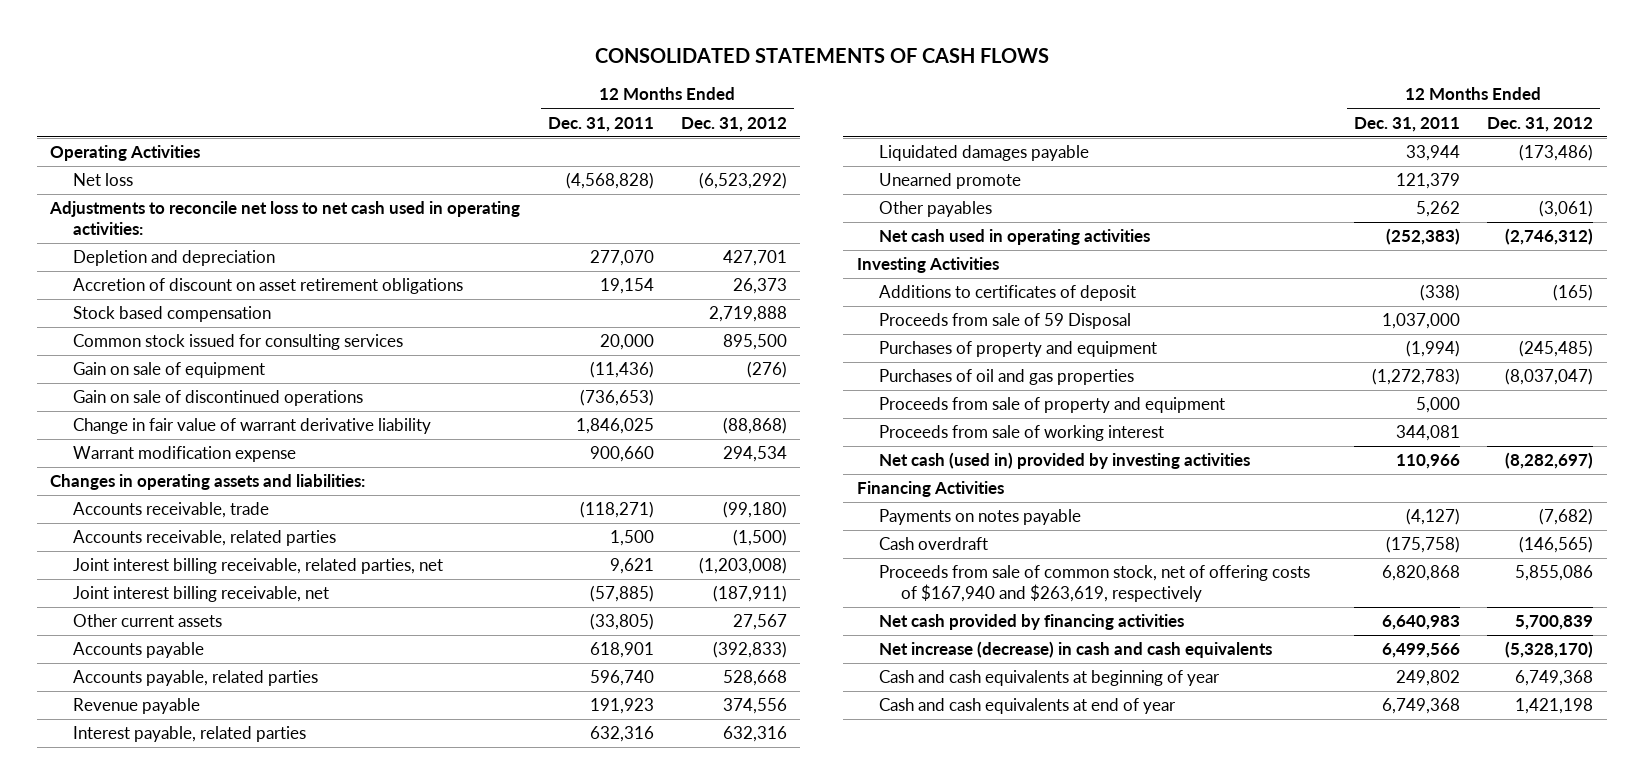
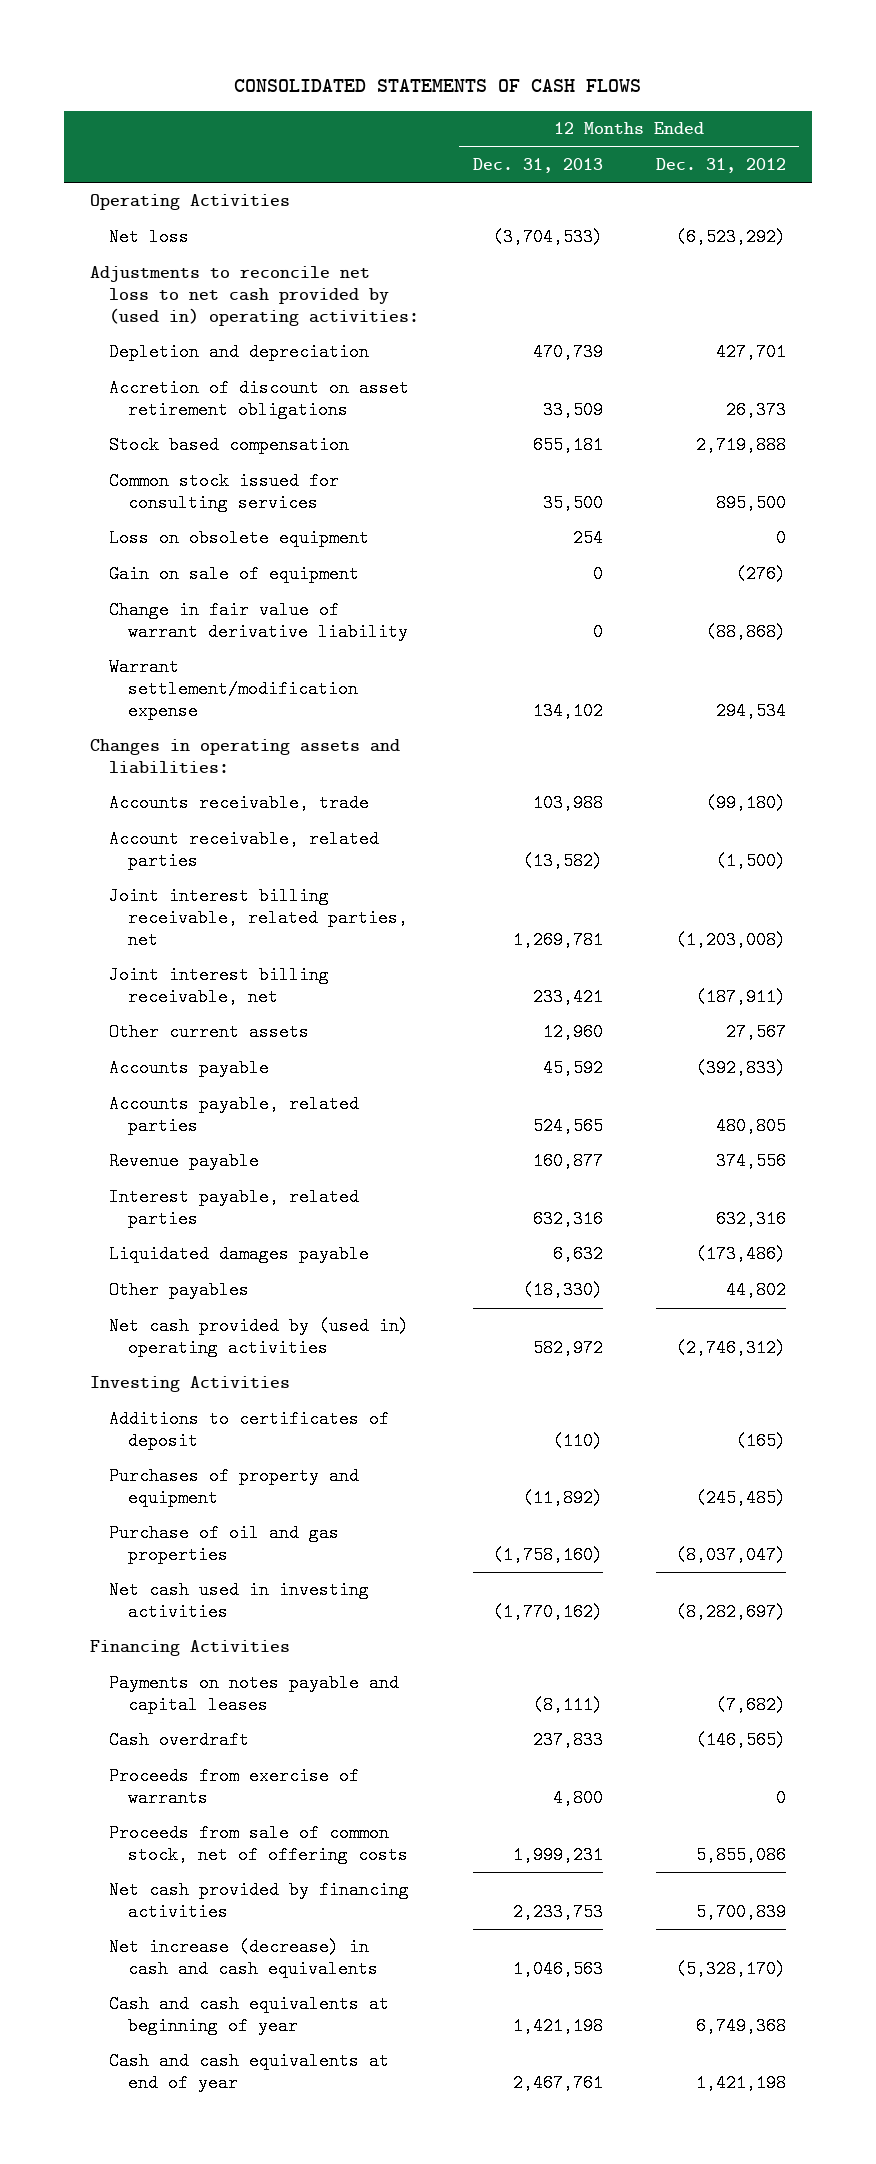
[547,116,654,132] Dec. 31, 2011 -> none
none -> [472,157,603,173] Dec. 31, 2013
[49,201,521,235] Adjustments to reconcile net loss to net cash used in operating activities: -> [90,266,420,326] Adjustments to reconcile net loss to net cash provided by (used in) operating activities:
none -> [109,529,370,548] Loss on obsolete equipment
[72,390,363,407] Gain on sale of discontinued operations -> none
[72,446,296,463] Warrant modification expense -> [109,658,358,720] Warrant settlement/modification expense
[72,530,336,547] Accounts receivable, related parties -> [109,830,380,871] Account receivable, related parties
[722,670,787,687] 528,668 -> [715,1117,786,1136] 480,805
[878,173,1021,190] Unearned promote -> none
[1539,200,1594,218] (3,061) -> [725,1281,786,1300] 44,802
[878,229,1150,246] Net cash used in operating activities -> [109,1317,410,1358] Net cash provided by (used in) operating activities
[878,313,1131,330] Proceeds from sale of 59 Disposal -> none
[878,397,1225,414] Proceeds from sale of property and equipment -> none
[878,425,1164,442] Proceeds from sale of working interest -> none
[878,369,1134,386] Purchases of oil and gas properties -> [109,1524,340,1565] Purchase of oil and gas properties
[878,452,1250,470] Net cash (used in) provided by investing activities -> [109,1581,370,1622] Net cash used in investing activities
[878,509,1081,526] Payments on notes payable -> [109,1674,400,1715] Payments on notes payable and capital leases
none -> [109,1767,360,1808] Proceeds from exercise of warrants
[878,565,1310,602] Proceeds from sale of common stock, net of offering costs of $167,940 and $263,619, respectively -> [109,1824,408,1865] Proceeds from sale of common stock, net of offering costs

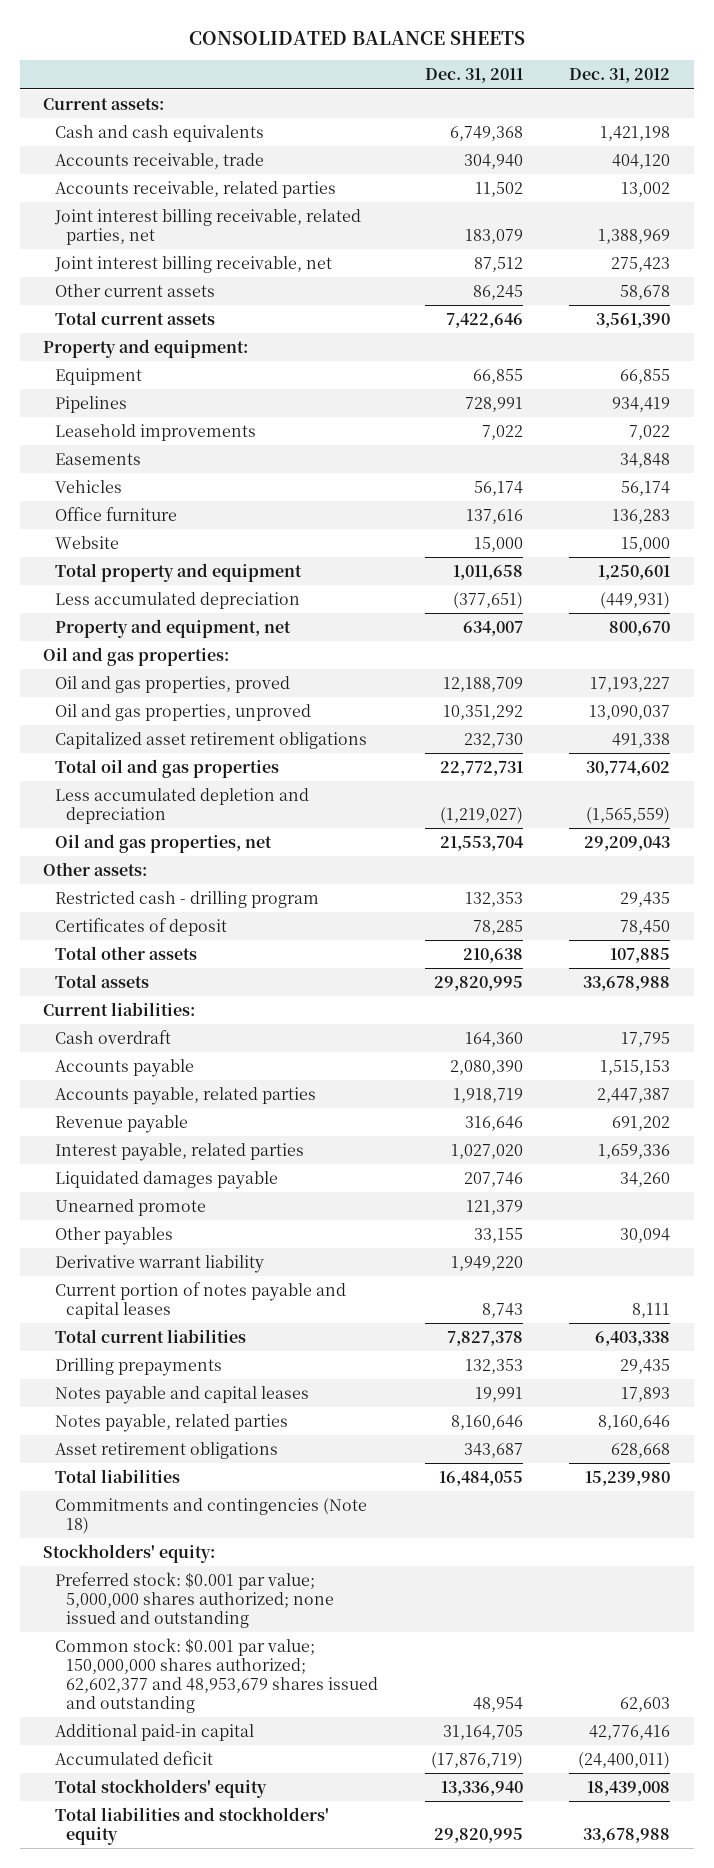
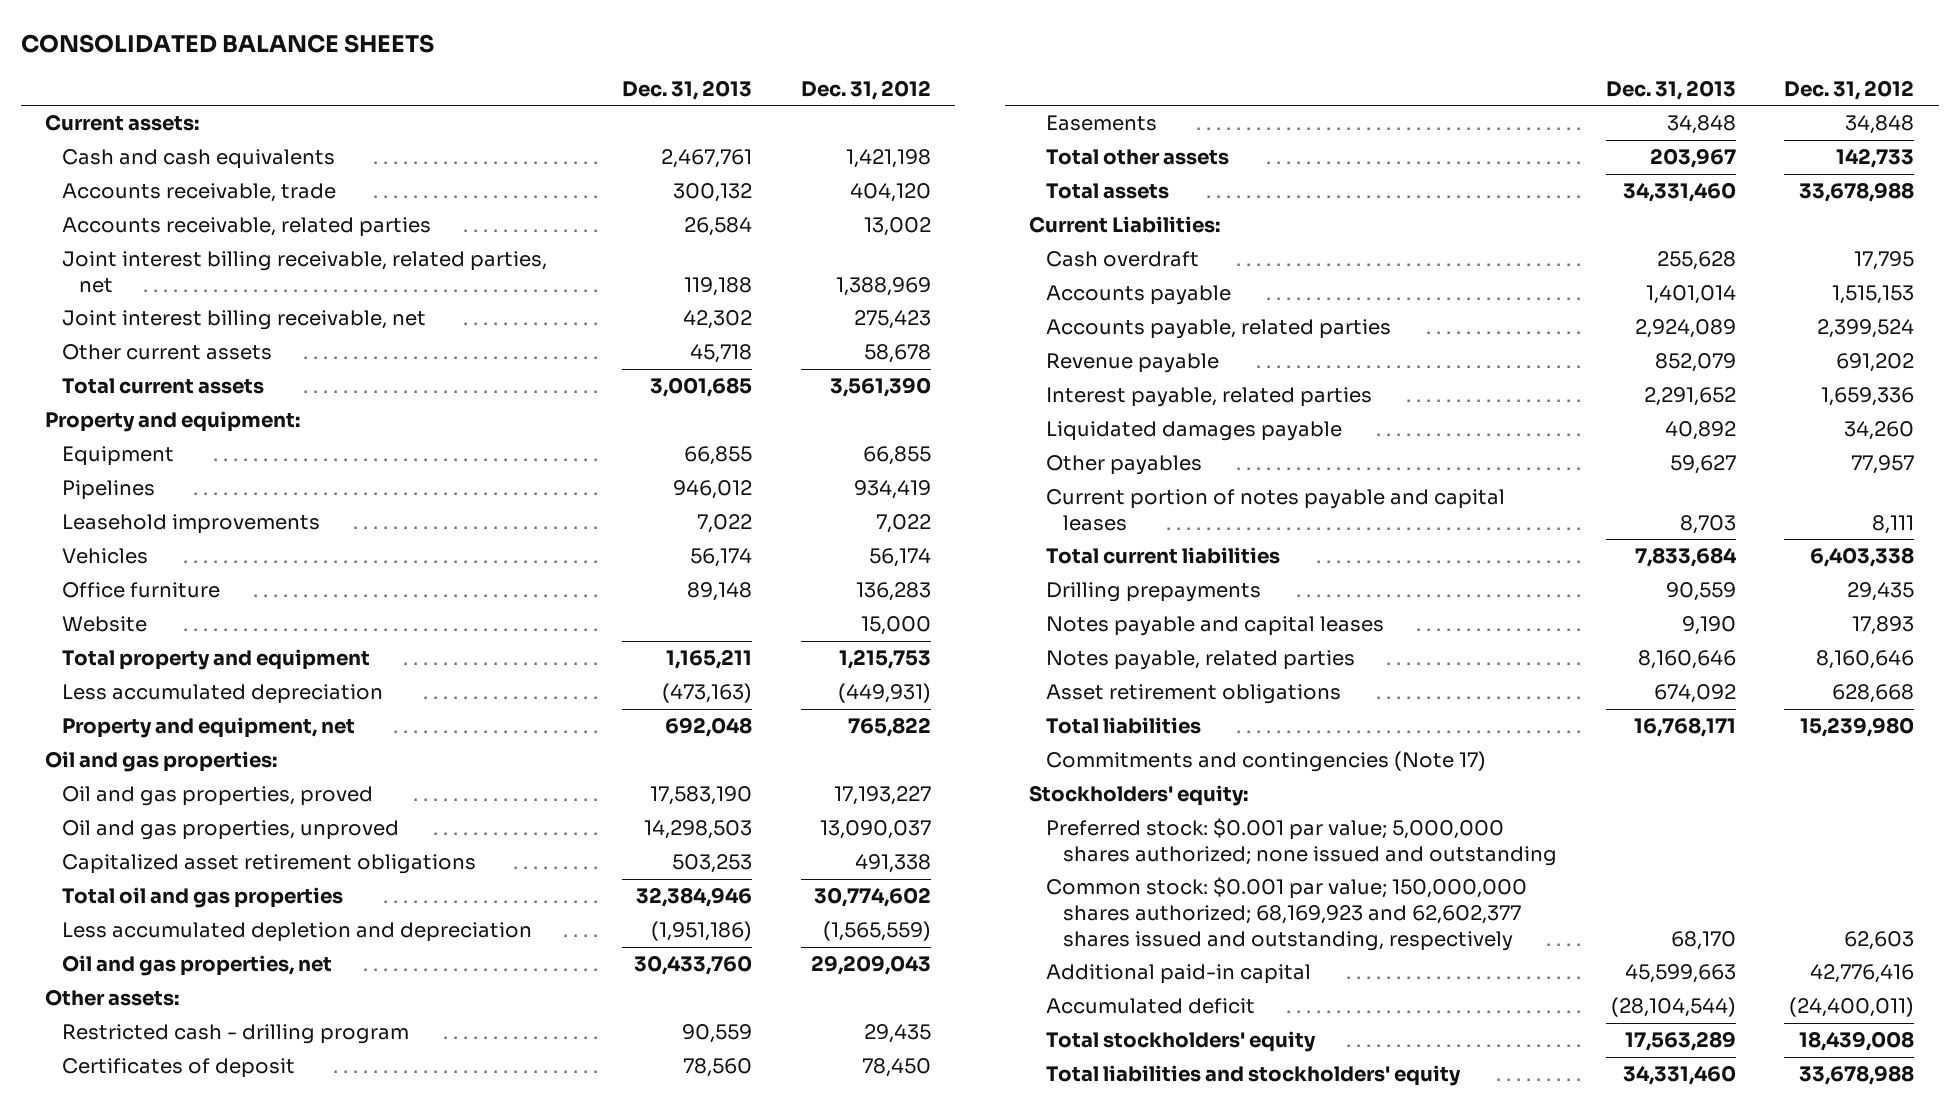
[424,68,523,84] Dec. 31, 2011 -> none
none -> [621,79,752,100] Dec. 31, 2013
[598,564,671,580] 1,250,601 -> [838,649,931,670] 1,215,753
[609,620,671,636] 800,670 -> [847,717,931,738] 765,822
[54,452,141,465] Easements -> [1046,115,1158,132] Easements
[610,947,671,963] 107,885 -> [1836,148,1915,169] 142,733
[43,1001,196,1016] Current liabilities: -> [1029,216,1221,234] Current Liabilities:
[597,1087,671,1103] 2,447,387 -> [1817,319,1915,339] 2,399,524
[54,1198,206,1216] Unearned promote -> none
[54,1254,264,1273] Derivative warrant liability -> none
[620,1227,671,1243] 30,094 -> [1851,455,1915,475] 77,957
[54,1497,367,1534] Commitments and contingencies (Note 18) -> [1046,751,1487,773] Commitments and contingencies (Note 17)
[54,1637,379,1714] Common stock: $0.001 par value; 150,000,000 shares authorized; 62,602,377 and 48,953,679 shares issued and outstanding -> [1046,877,1528,951] Common stock: $0.001 par value; 150,000,000 shares authorized; 68,169,923 and 62,602,377 shares issued and outstanding, respectively

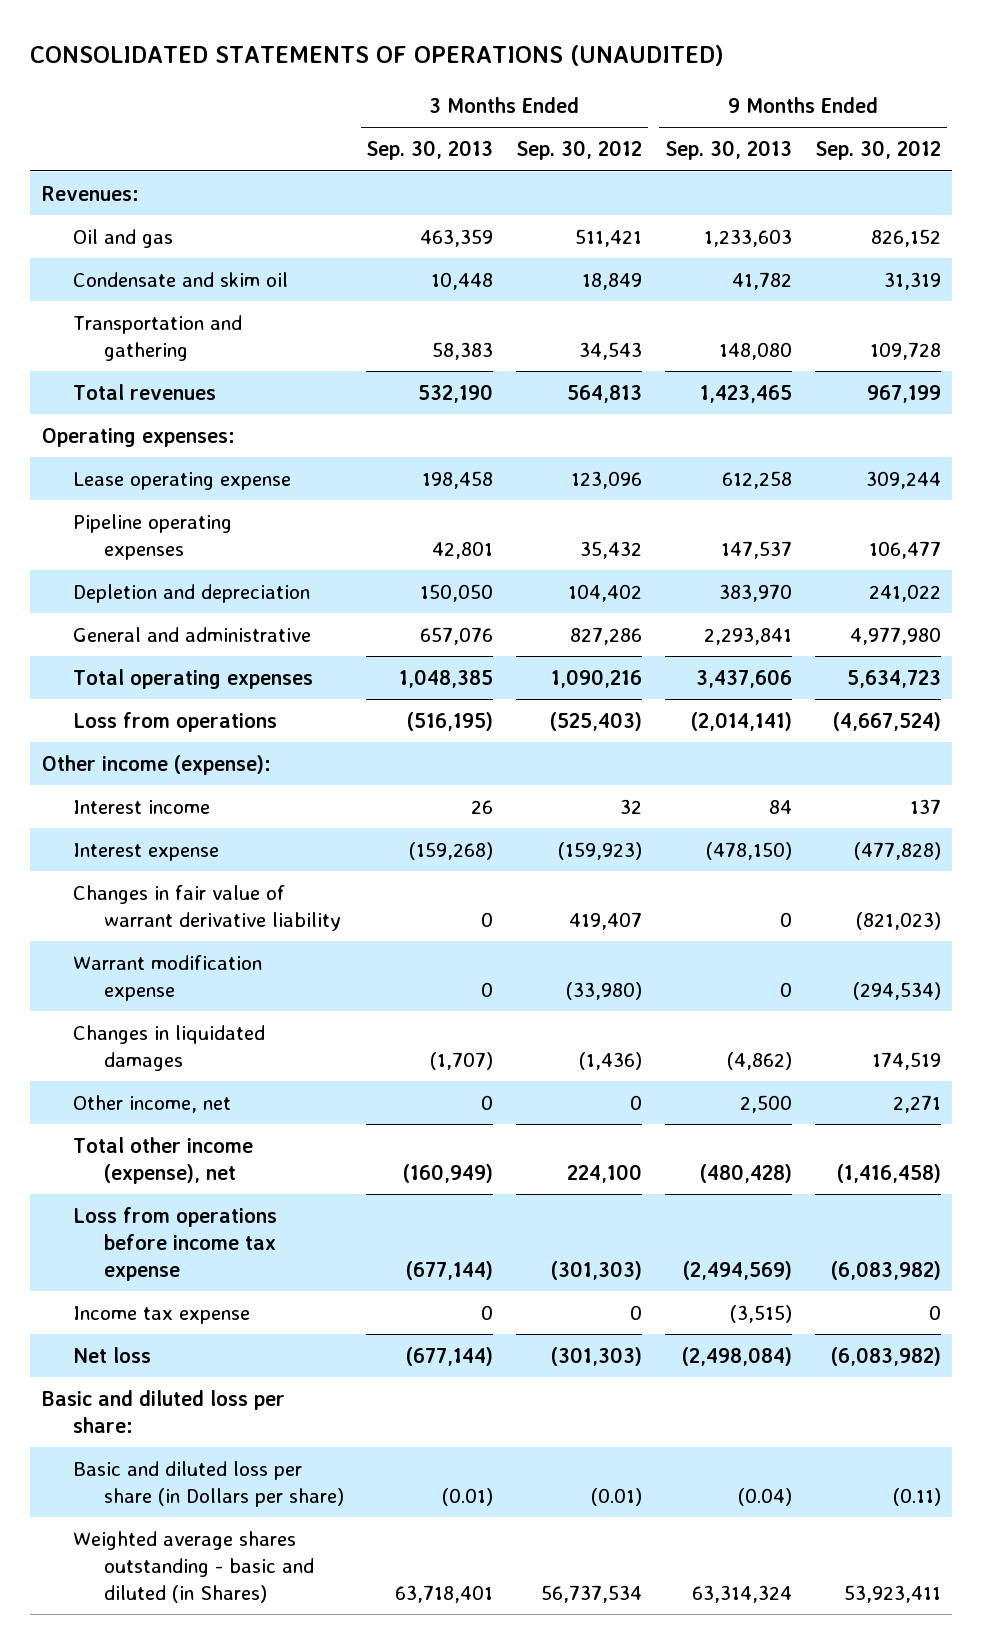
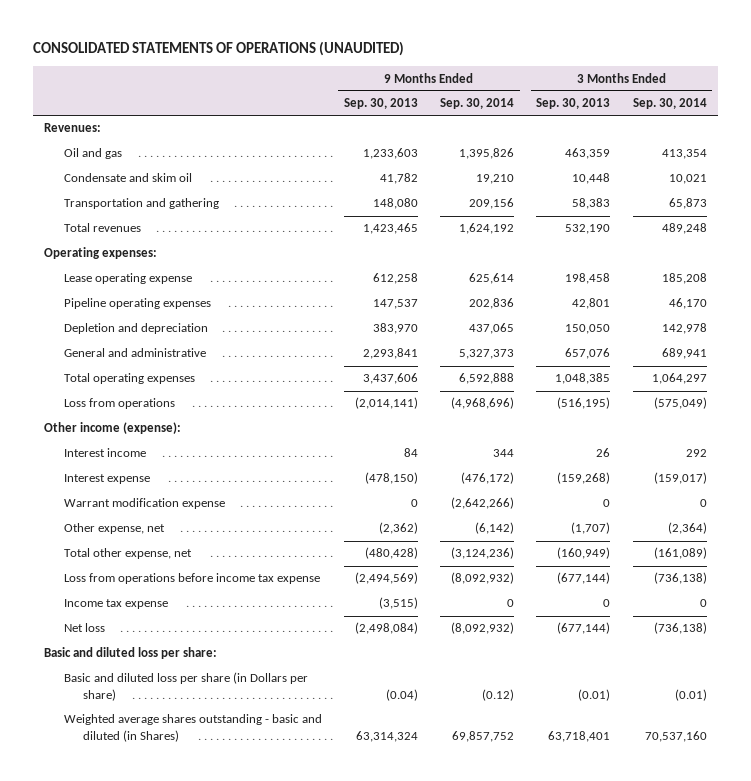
[516,140,643,161] Sep. 30, 2012 -> none
[814,140,941,161] Sep. 30, 2012 -> none
none -> [440,98,515,110] Sep. 30, 2014
none -> [632,98,707,110] Sep. 30, 2014
[72,884,341,931] Changes in fair value of warrant derivative liability -> none
[72,1024,265,1071] Changes in liquidated damages -> none
[72,1094,231,1113] Other income, net -> [63,523,165,535] Other expense, net
[481,1094,494,1110] 0 -> [571,522,611,535] (1,707)
[740,1094,793,1113] 2,500 -> [378,522,418,535] (2,362)
[72,1136,253,1184] Total other income (expense), net -> [63,548,192,560] Total other expense, net

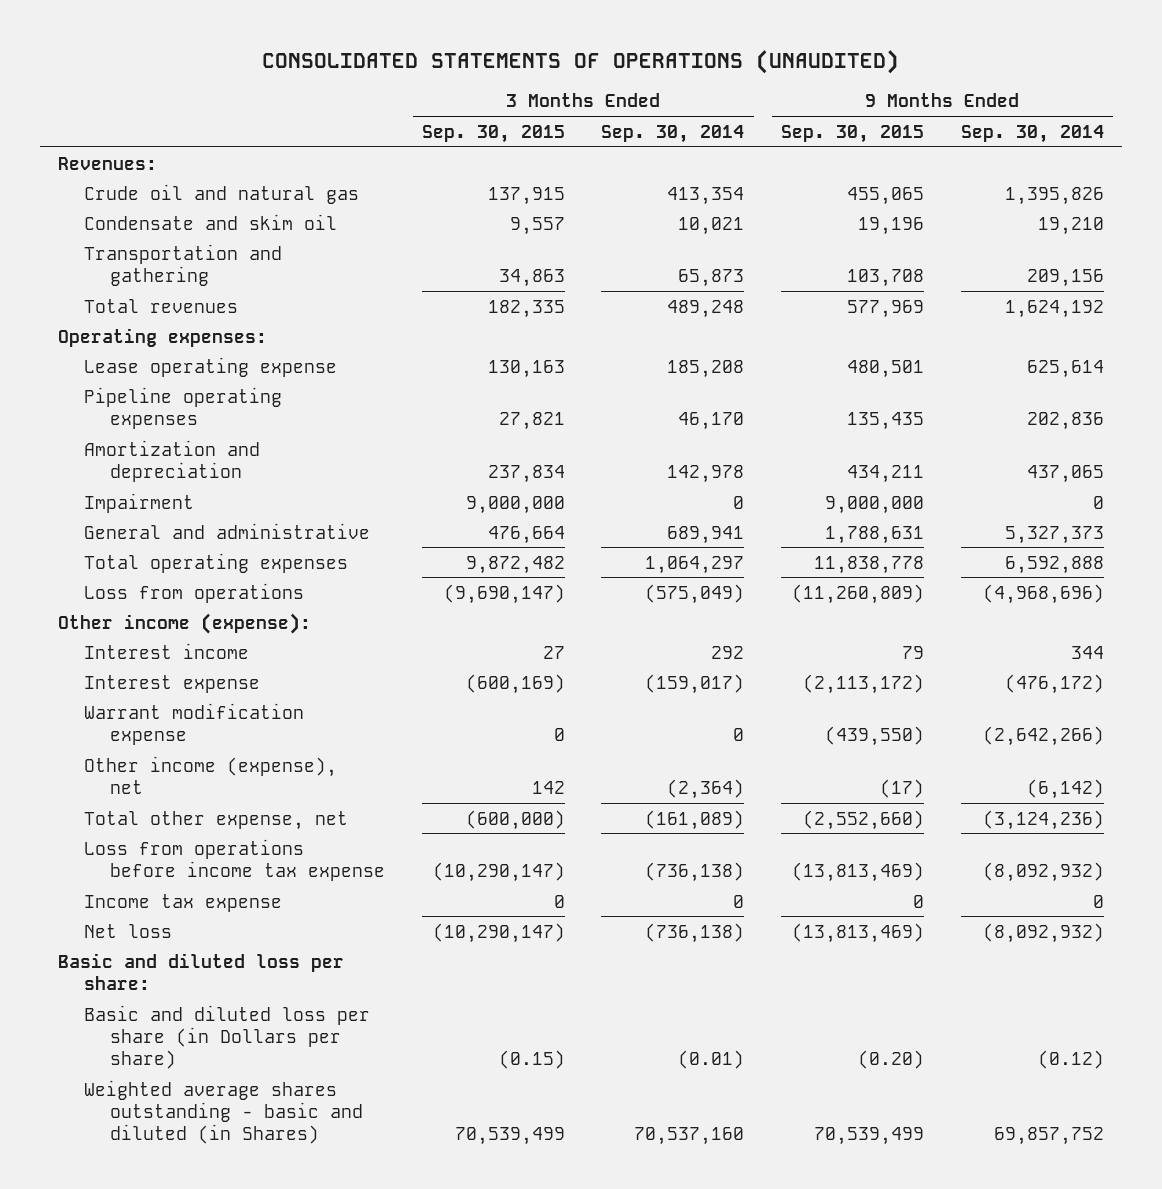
[343,98,418,110] Sep. 30, 2013 -> none
[536,98,611,110] Sep. 30, 2013 -> none
none -> [421,124,565,143] Sep. 30, 2015
none -> [781,124,925,143] Sep. 30, 2015
[63,148,122,160] Oil and gas -> [84,183,360,204] Crude oil and natural gas
[63,323,208,335] Depletion and depreciation -> [84,439,261,482] Amortization and depreciation
none -> [84,492,195,513] Impairment
[63,523,165,535] Other expense, net -> [84,755,338,794] Other income (expense), net

